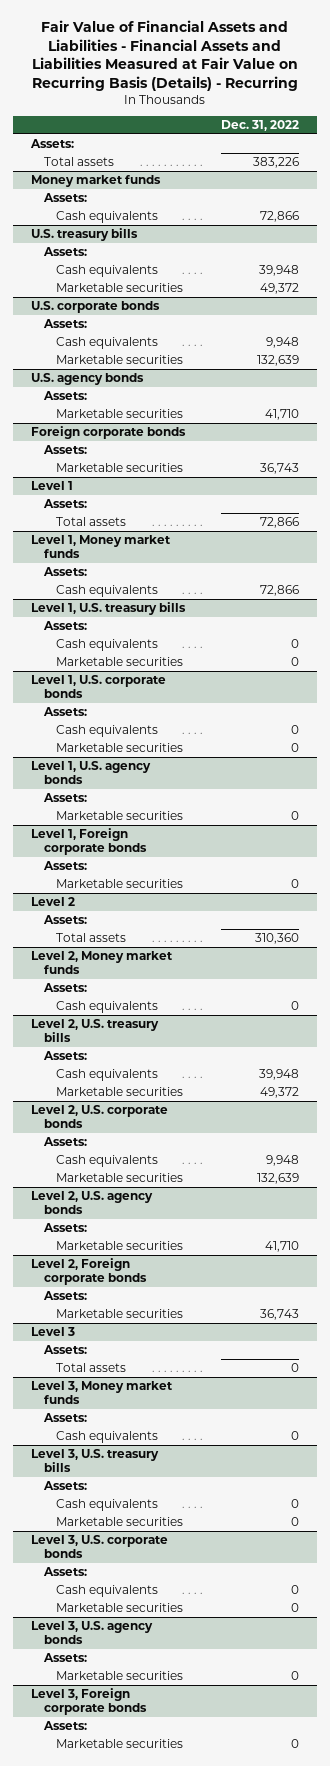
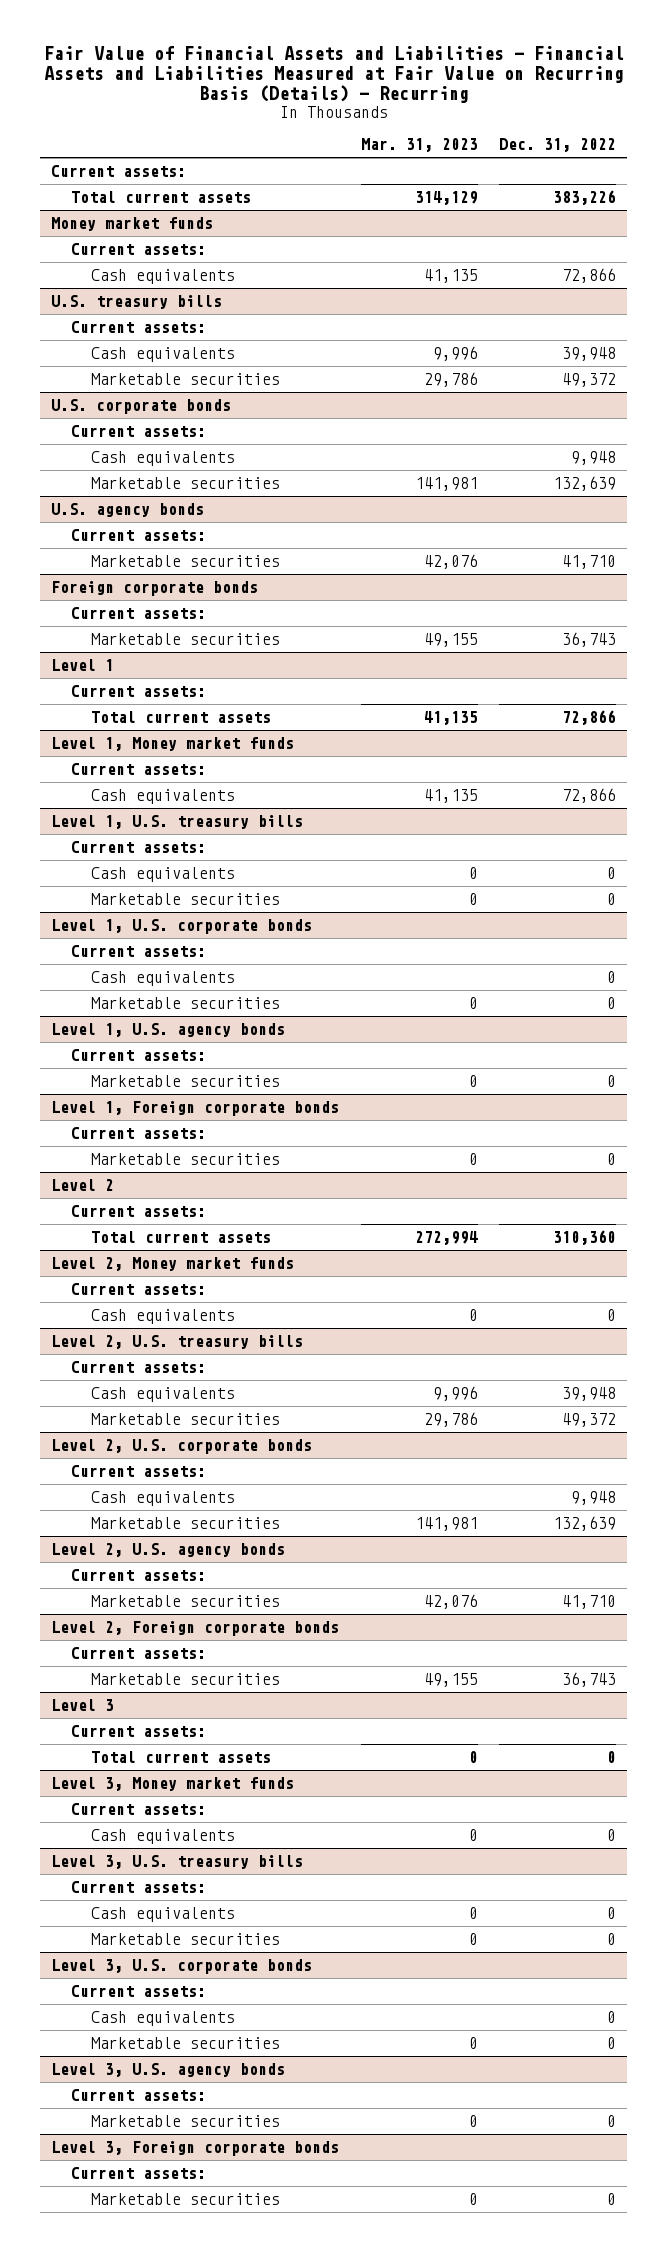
none -> [360,138,478,153] Mar. 31, 2023
[30,138,75,148] Assets: -> [50,165,186,178] Current assets:
[43,156,114,166] Total assets -> [71,191,252,204] Total current assets
[42,192,87,202] Assets: -> [71,243,207,256] Current assets:
[42,246,87,256] Assets: -> [71,321,207,334] Current assets:
[42,318,87,328] Assets: -> [71,425,207,438] Current assets:
[42,390,87,400] Assets: -> [71,529,207,542] Current assets:
[42,444,87,454] Assets: -> [71,607,207,620] Current assets:
[42,498,87,508] Assets: -> [71,685,207,698] Current assets:
[55,516,126,526] Total assets -> [91,711,272,724] Total current assets
[42,566,87,576] Assets: -> [71,763,207,776] Current assets:
[42,620,87,630] Assets: -> [71,841,207,854] Current assets:
[42,706,87,716] Assets: -> [71,945,207,958] Current assets:
[42,792,87,802] Assets: -> [71,1049,207,1062] Current assets:
[42,860,87,870] Assets: -> [71,1127,207,1140] Current assets:
[42,914,87,924] Assets: -> [71,1205,207,1218] Current assets:
[55,932,126,942] Total assets -> [91,1231,272,1244] Total current assets
[42,982,87,992] Assets: -> [71,1283,207,1296] Current assets:
[42,1050,87,1060] Assets: -> [71,1361,207,1374] Current assets:
[42,1136,87,1146] Assets: -> [71,1465,207,1478] Current assets:
[42,1222,87,1232] Assets: -> [71,1569,207,1582] Current assets:
[42,1290,87,1300] Assets: -> [71,1647,207,1660] Current assets:
[42,1344,87,1354] Assets: -> [71,1725,207,1738] Current assets:
[55,1362,126,1372] Total assets -> [91,1751,272,1764] Total current assets
[42,1412,87,1422] Assets: -> [71,1803,207,1816] Current assets:
[42,1480,87,1490] Assets: -> [71,1881,207,1894] Current assets:
[42,1566,87,1576] Assets: -> [71,1985,207,1998] Current assets:
[42,1652,87,1662] Assets: -> [71,2089,207,2102] Current assets:
[42,1720,87,1730] Assets: -> [71,2167,207,2180] Current assets:

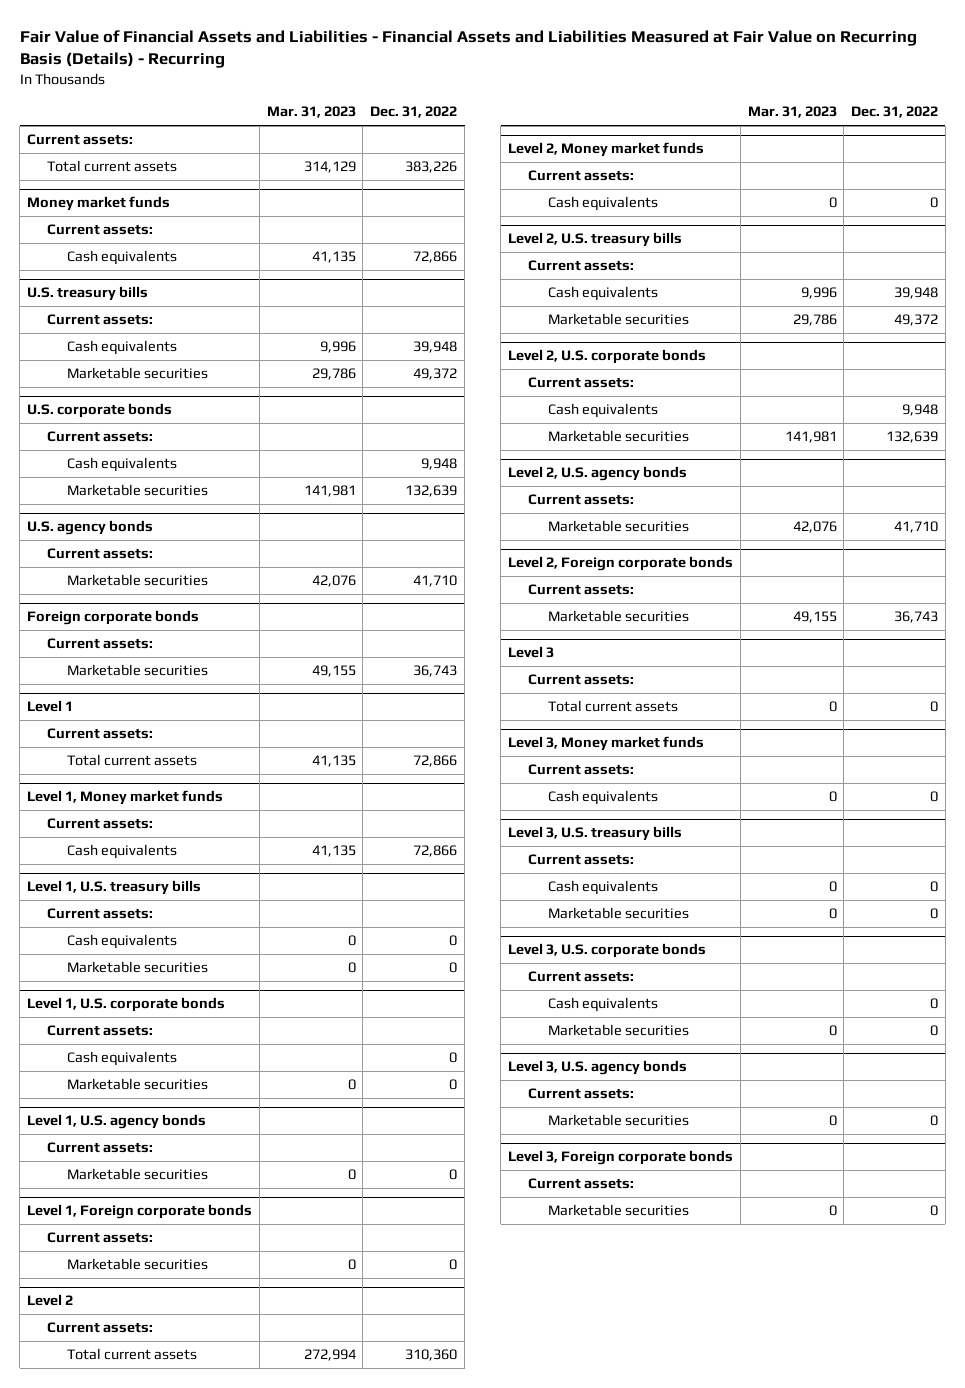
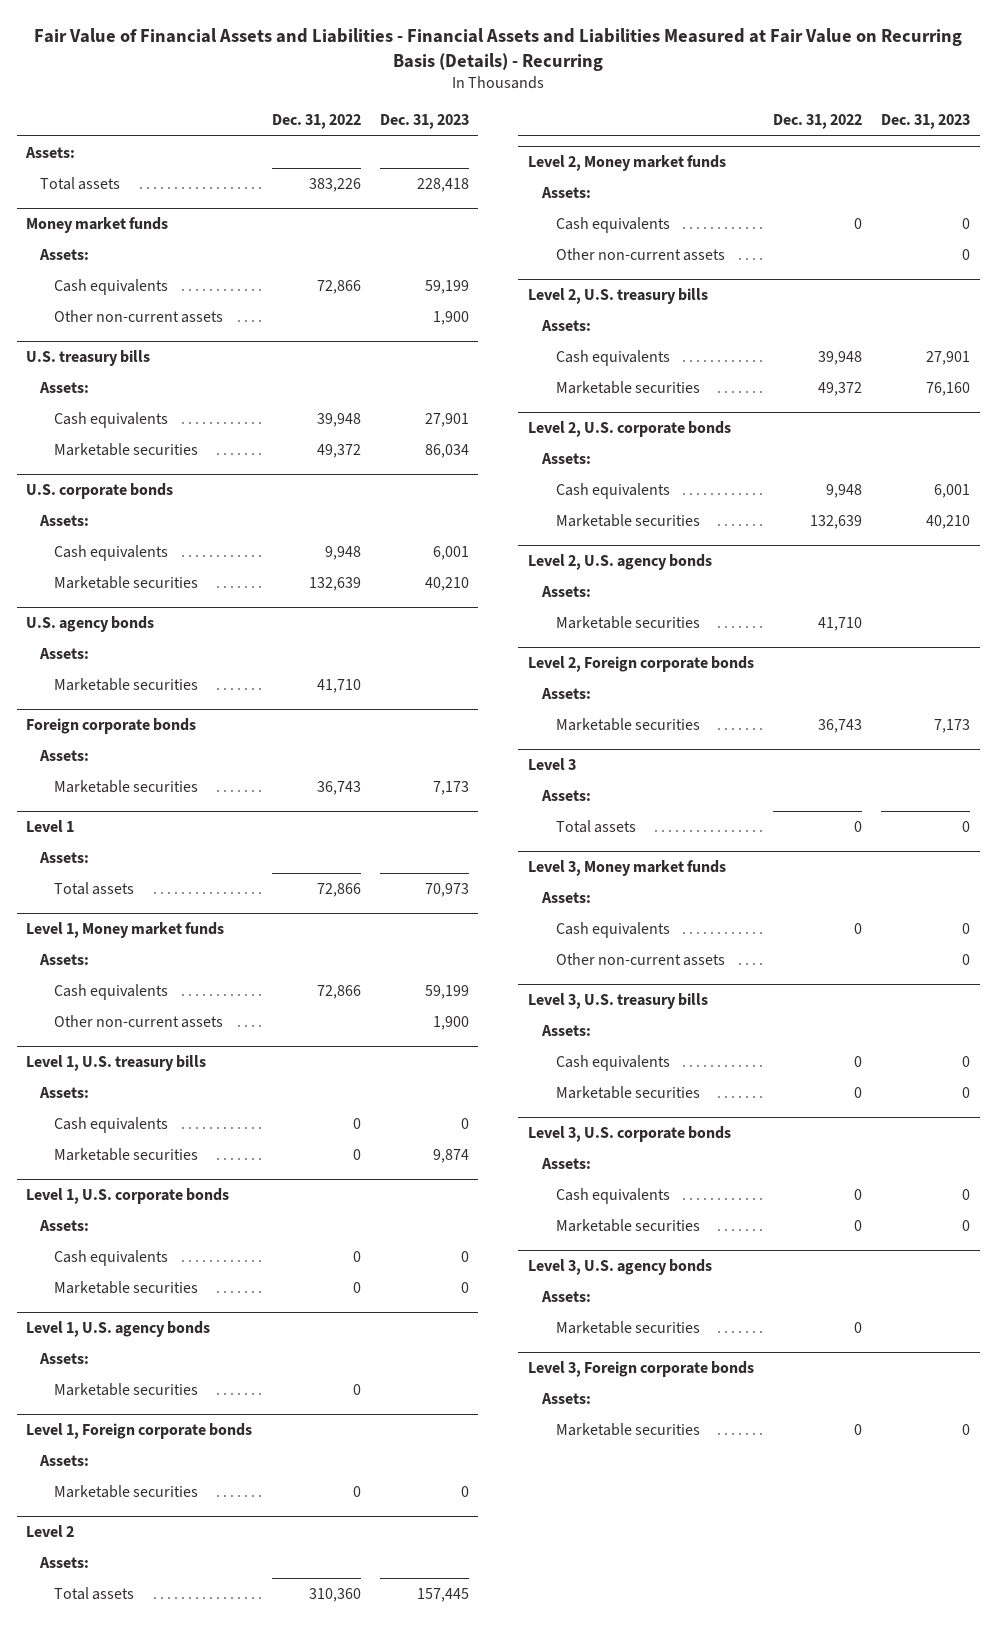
[266,106,356,119] Mar. 31, 2023 -> none
none -> [379,114,469,130] Dec. 31, 2023
[26,134,133,146] Current assets: -> [25,146,76,158] Assets:
[47,160,178,173] Total current assets -> [40,176,121,190] Total assets
[47,224,154,236] Current assets: -> [39,248,90,260] Assets:
none -> [54,309,224,323] Other non-current assets
[47,314,154,326] Current assets: -> [39,381,90,393] Assets:
[47,431,154,443] Current assets: -> [39,514,90,526] Assets:
[47,548,154,560] Current assets: -> [39,647,90,659] Assets:
[47,638,154,650] Current assets: -> [39,749,90,761] Assets:
[47,728,154,740] Current assets: -> [39,851,90,863] Assets:
[67,754,198,767] Total current assets -> [54,881,135,895] Total assets
[47,818,154,830] Current assets: -> [39,953,90,965] Assets:
none -> [54,1014,224,1028] Other non-current assets
[47,908,154,920] Current assets: -> [39,1086,90,1098] Assets:
[47,1025,154,1037] Current assets: -> [39,1219,90,1231] Assets:
[47,1142,154,1154] Current assets: -> [39,1352,90,1364] Assets:
[47,1232,154,1244] Current assets: -> [39,1454,90,1466] Assets:
[47,1322,154,1334] Current assets: -> [39,1556,90,1568] Assets:
[67,1348,198,1361] Total current assets -> [54,1586,135,1600] Total assets
[527,170,634,182] Current assets: -> [540,186,591,198] Assets:
none -> [555,247,725,261] Other non-current assets
[527,260,634,272] Current assets: -> [540,319,591,331] Assets:
[527,377,634,389] Current assets: -> [540,452,591,464] Assets:
[527,494,634,506] Current assets: -> [540,585,591,597] Assets:
[527,584,634,596] Current assets: -> [540,687,591,699] Assets:
[527,674,634,686] Current assets: -> [540,789,591,801] Assets:
[548,700,679,713] Total current assets -> [555,819,636,833] Total assets
[527,764,634,776] Current assets: -> [540,891,591,903] Assets:
none -> [555,952,725,966] Other non-current assets
[527,854,634,866] Current assets: -> [540,1024,591,1036] Assets:
[527,971,634,983] Current assets: -> [540,1157,591,1169] Assets:
[527,1088,634,1100] Current assets: -> [540,1290,591,1302] Assets:
[527,1178,634,1190] Current assets: -> [540,1392,591,1404] Assets:

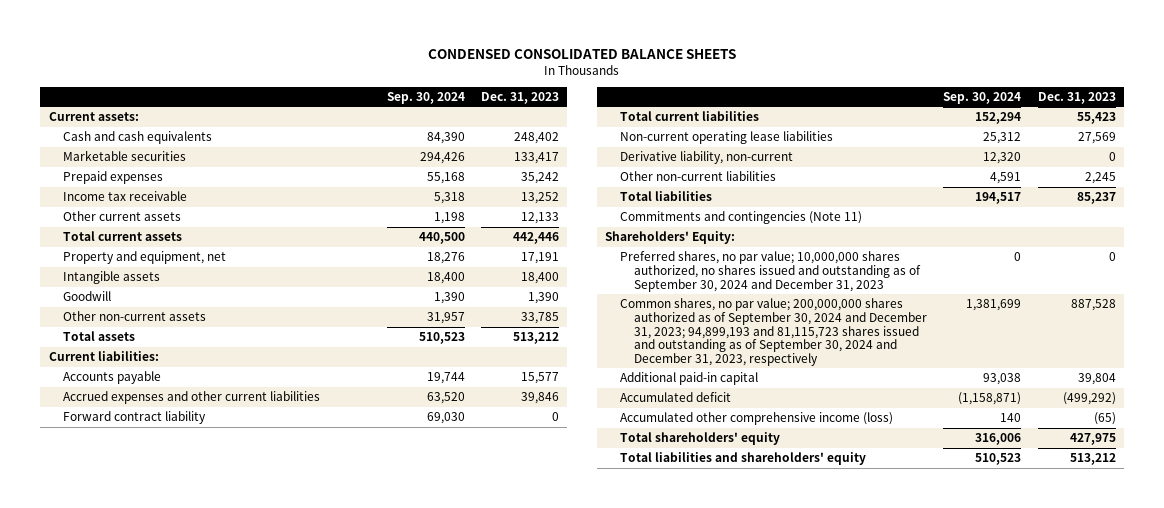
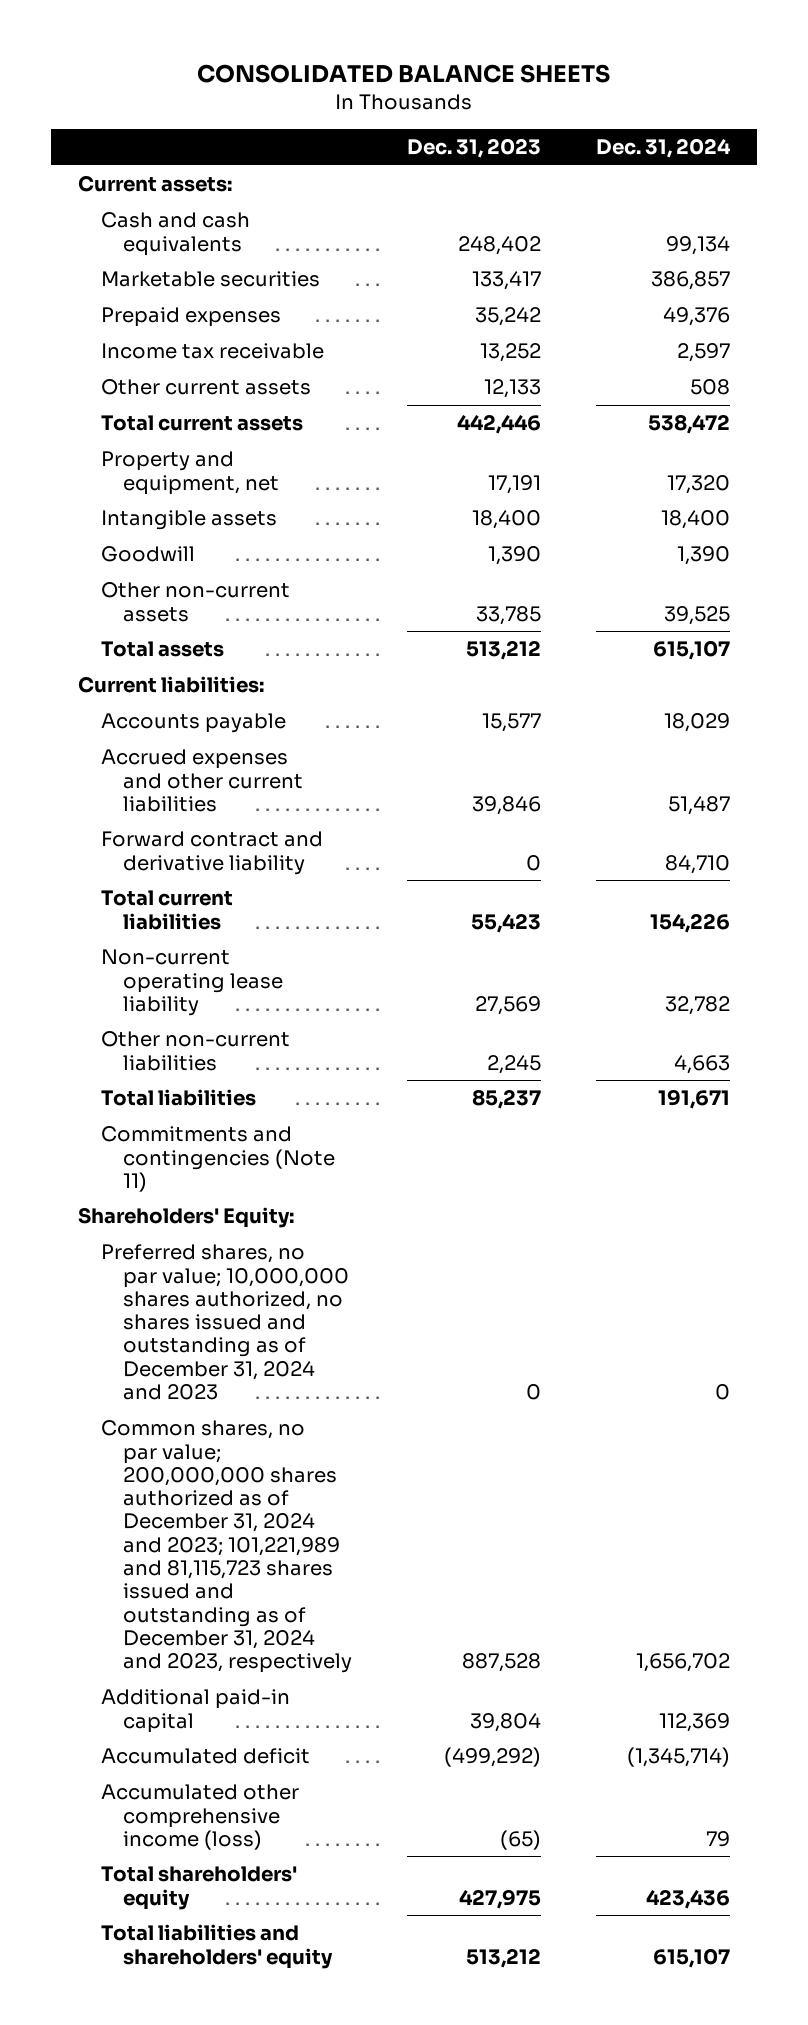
[428,48,737,59] CONDENSED CONSOLIDATED BALANCE SHEETS -> [196,63,610,83] CONSOLIDATED BALANCE SHEETS
[386,91,465,104] Sep. 30, 2024 -> none
none -> [595,138,731,159] Dec. 31, 2024
[63,411,207,425] Forward contract liability -> [100,831,323,875] Forward contract and derivative liability
[619,151,793,165] Derivative liability, non-current -> none
[619,131,833,145] Non-current operating lease liabilities -> [100,949,284,1016] Non-current operating lease liability
[619,251,921,292] Preferred shares, no par value; 10,000,000 shares authorized, no shares issued and outstanding as of September 30, 2024 and December 31, 2023 -> [100,1244,350,1400] Preferred shares, no par value; 10,000,000 shares authorized, no shares issued and outstanding as of December 31, 2024 and 2023
[619,298,927,366] Common shares, no par value; 200,000,000 shares authorized as of September 30, 2024 and December 31, 2023; 94,899,193 and 81,115,723 shares issued and outstanding as of September 30, 2024 and December 31, 2023, respectively -> [100,1420,353,1674] Common shares, no par value; 200,000,000 shares authorized as of December 31, 2024 and 2023; 101,221,989 and 81,115,723 shares issued and outstanding as of December 31, 2024 and 2023, respectively

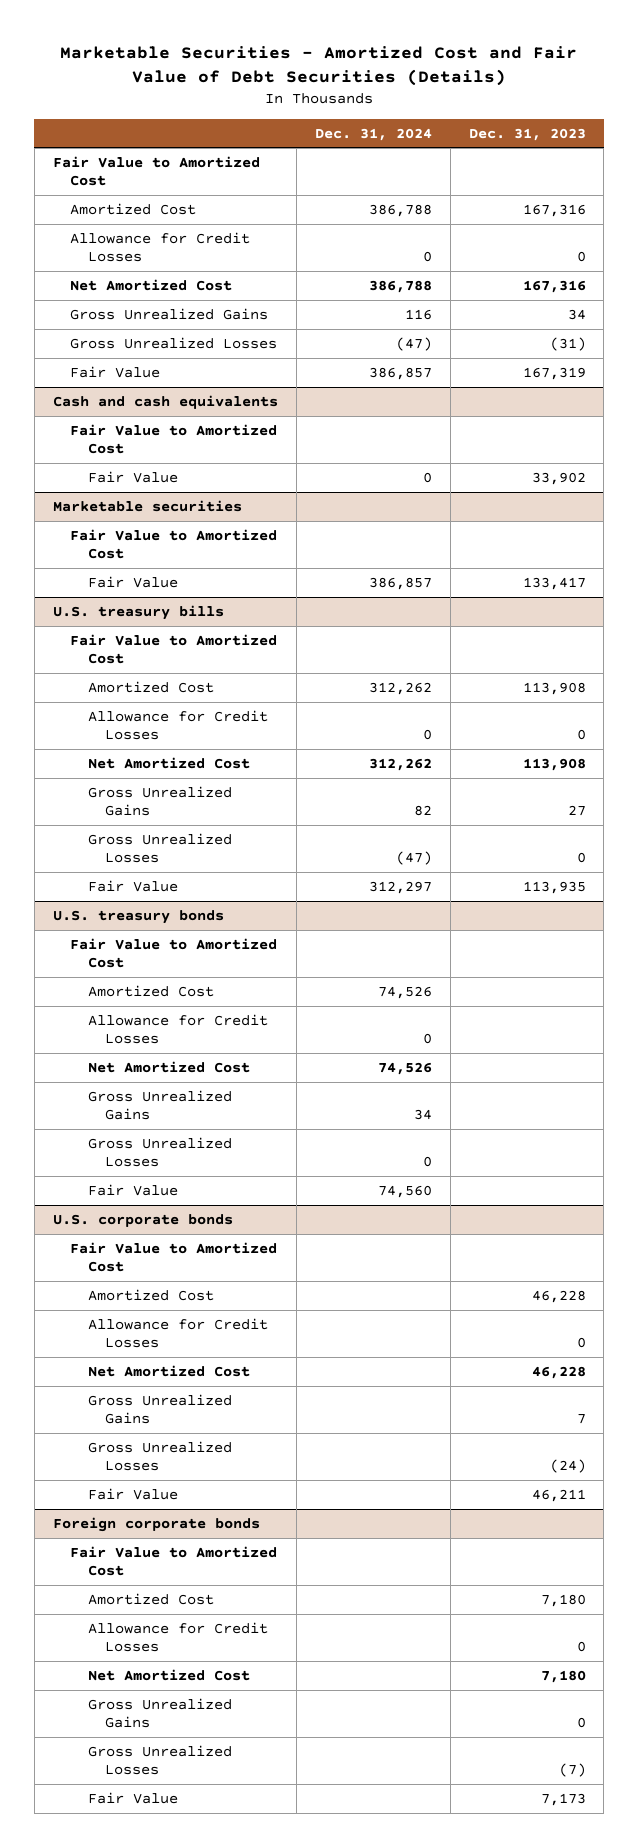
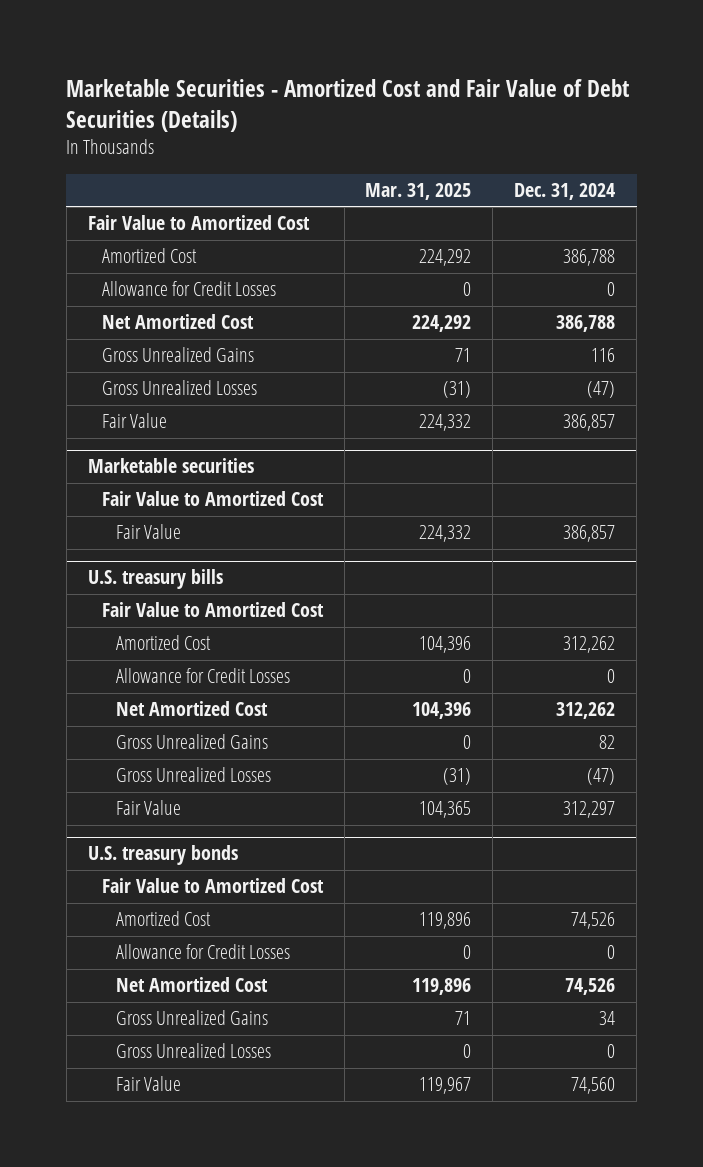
[468,127,586,141] Dec. 31, 2023 -> none
none -> [365,183,472,201] Mar. 31, 2025
[52,394,278,409] Cash and cash equivalents -> none
[70,423,278,455] Fair Value to Amortized Cost -> none
[87,470,178,483] Fair Value -> none
[52,1213,233,1227] U.S. corporate bonds -> none
[70,1241,278,1273] Fair Value to Amortized Cost -> none
[87,1288,214,1301] Amortized Cost -> none
[87,1317,268,1349] Allowance for Credit Losses -> none
[87,1364,250,1377] Net Amortized Cost -> none
[87,1393,232,1425] Gross Unrealized Gains -> none
[87,1440,232,1472] Gross Unrealized Losses -> none
[87,1487,178,1500] Fair Value -> none
[52,1516,260,1532] Foreign corporate bonds -> none
[70,1545,278,1577] Fair Value to Amortized Cost -> none
[87,1592,214,1605] Amortized Cost -> none
[87,1621,268,1653] Allowance for Credit Losses -> none
[87,1668,250,1681] Net Amortized Cost -> none
[87,1697,232,1729] Gross Unrealized Gains -> none
[87,1744,232,1776] Gross Unrealized Losses -> none
[87,1791,178,1804] Fair Value -> none

